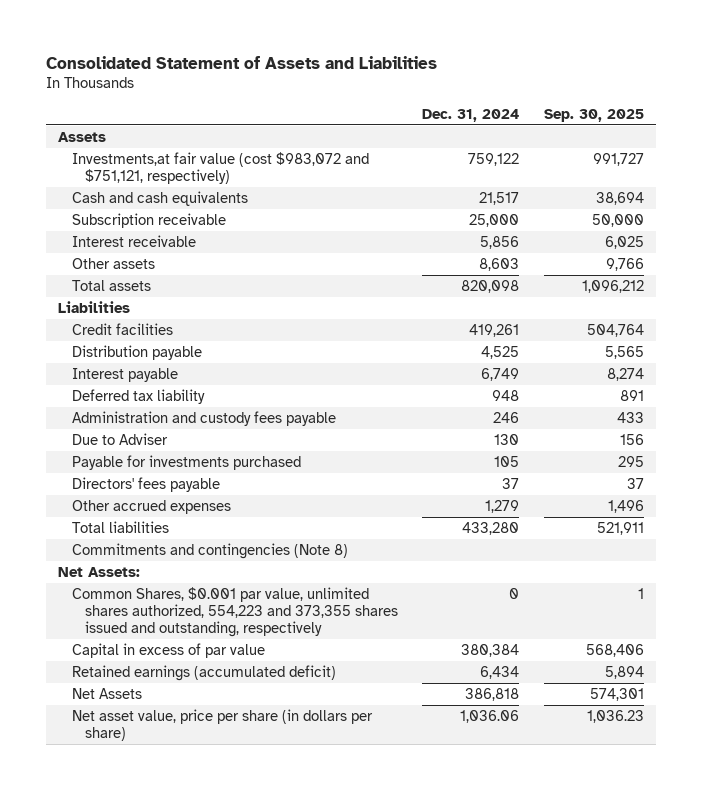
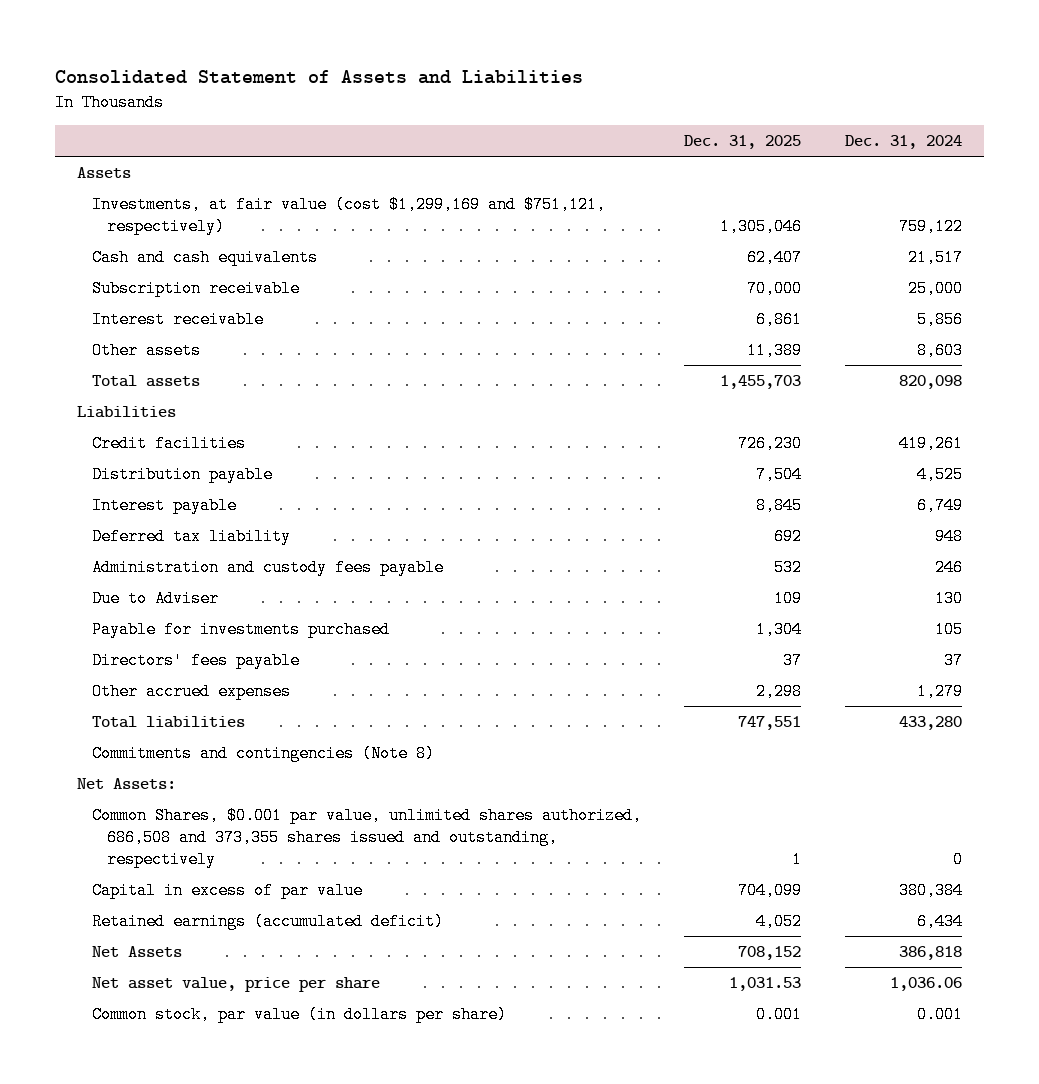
[543,108,644,122] Sep. 30, 2025 -> none
none -> [684,135,802,150] Dec. 31, 2025
[71,151,369,185] Investments,at fair value (cost $983,072 and $751,121, respectively) -> [91,195,606,235] Investments, at fair value (cost $1,299,169 and $751,121, respectively)
[71,586,398,638] Common Shares, $0.001 par value, unlimited shares authorized, 554,223 and 373,355 shares issued and outstanding, respectively -> [91,806,642,868] Common Shares, $0.001 par value, unlimited shares authorized, 686,508 and 373,355 shares issued and outstanding, respectively
[71,708,373,742] Net asset value, price per share (in dollars per share) -> [91,976,380,992] Net asset value, price per share
none -> [91,1005,507,1023] Common stock, par value (in dollars per share)

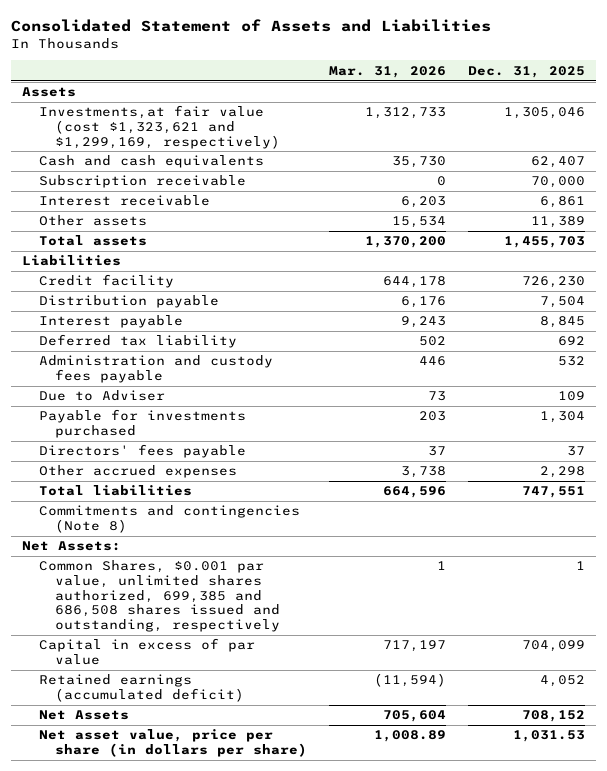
[844,135,962,150] Dec. 31, 2024 -> none
none -> [329,65,447,78] Mar. 31, 2026
[91,195,606,235] Investments, at fair value (cost $1,299,169 and $751,121, respectively) -> [38,105,281,149] Investments,at fair value (cost $1,323,621 and $1,299,169, respectively)
[91,434,246,452] Credit facilities -> [38,274,174,289] Credit facility
[91,806,642,868] Common Shares, $0.001 par value, unlimited shares authorized, 686,508 and 373,355 shares issued and outstanding, respectively -> [38,560,281,632] Common Shares, $0.001 par value, unlimited shares authorized, 699,385 and 686,508 shares issued and outstanding, respectively
[91,1005,507,1023] Common stock, par value (in dollars per share) -> none
[91,976,380,992] Net asset value, price per share -> [38,729,308,758] Net asset value, price per share (in dollars per share)

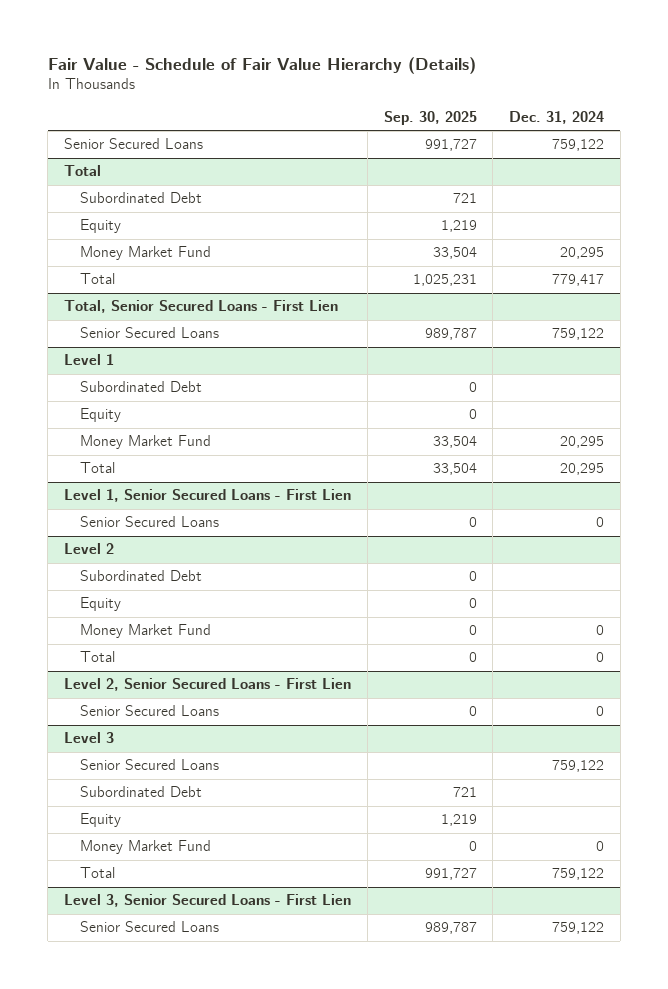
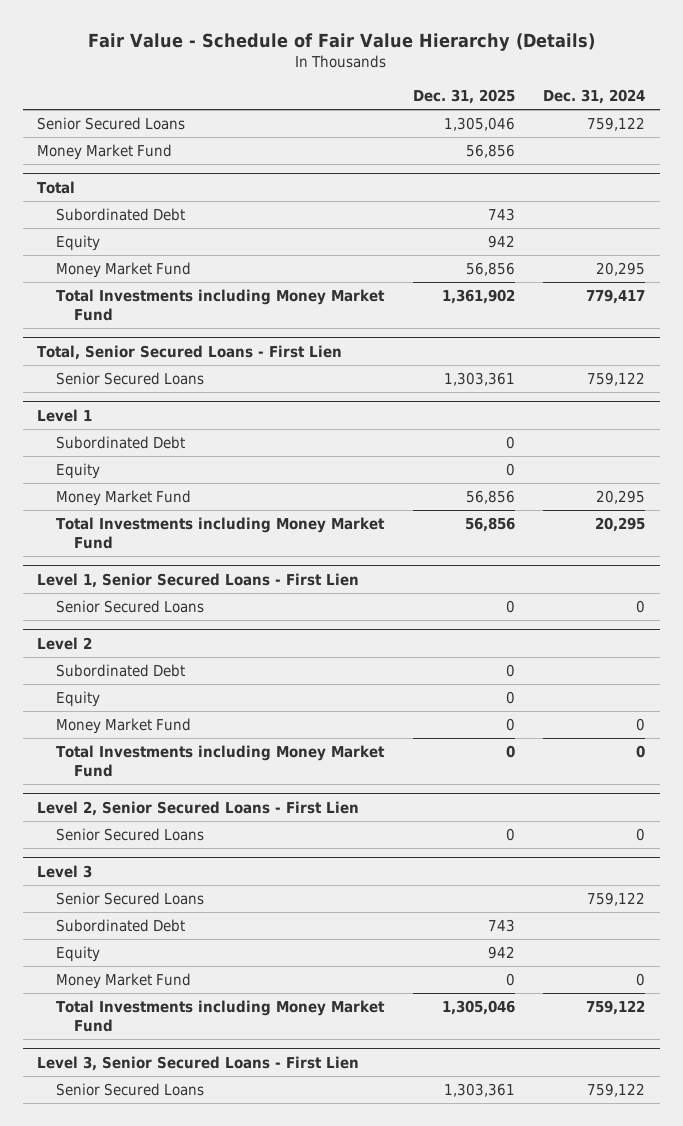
[383,110,477,125] Sep. 30, 2025 -> none
none -> [412,89,515,105] Dec. 31, 2025
none -> [37,143,173,160] Money Market Fund
[79,273,115,285] Total -> [55,288,385,322] Total Investments including Money Market Fund
[79,462,115,474] Total -> [55,516,385,550] Total Investments including Money Market Fund
[79,651,115,663] Total -> [55,744,385,778] Total Investments including Money Market Fund
[79,867,115,879] Total -> [55,999,385,1033] Total Investments including Money Market Fund

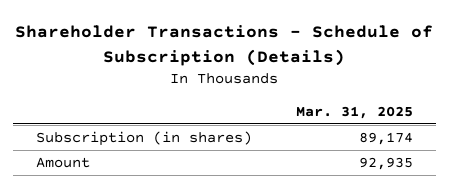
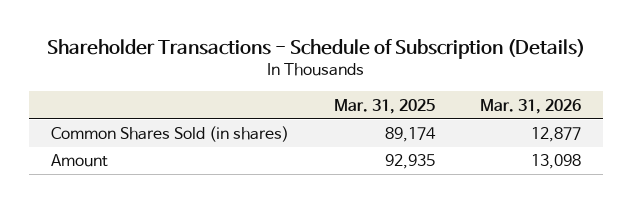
none -> [479,98,581,114] Mar. 31, 2026
[35,131,252,147] Subscription (in shares) -> [51,126,290,143] Common Shares Sold (in shares)

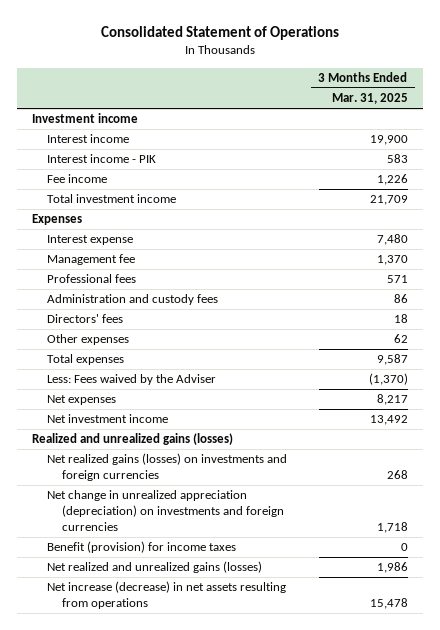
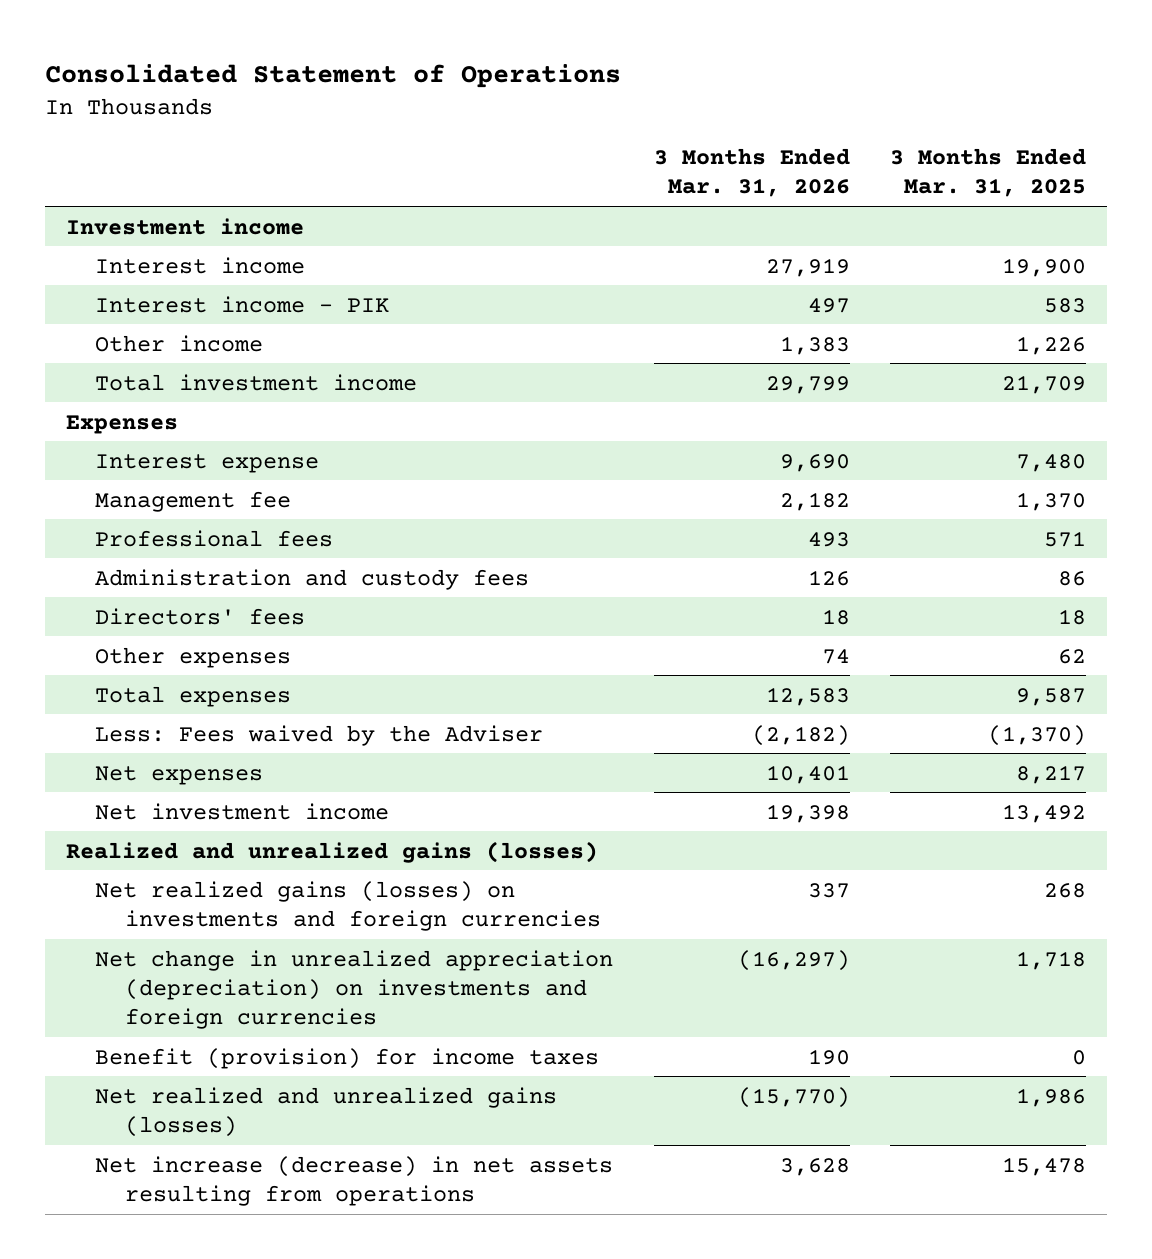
none -> [653,147,850,198] 3 Months Ended Mar. 31, 2026
[47,174,108,184] Fee income -> [95,334,264,352] Other income

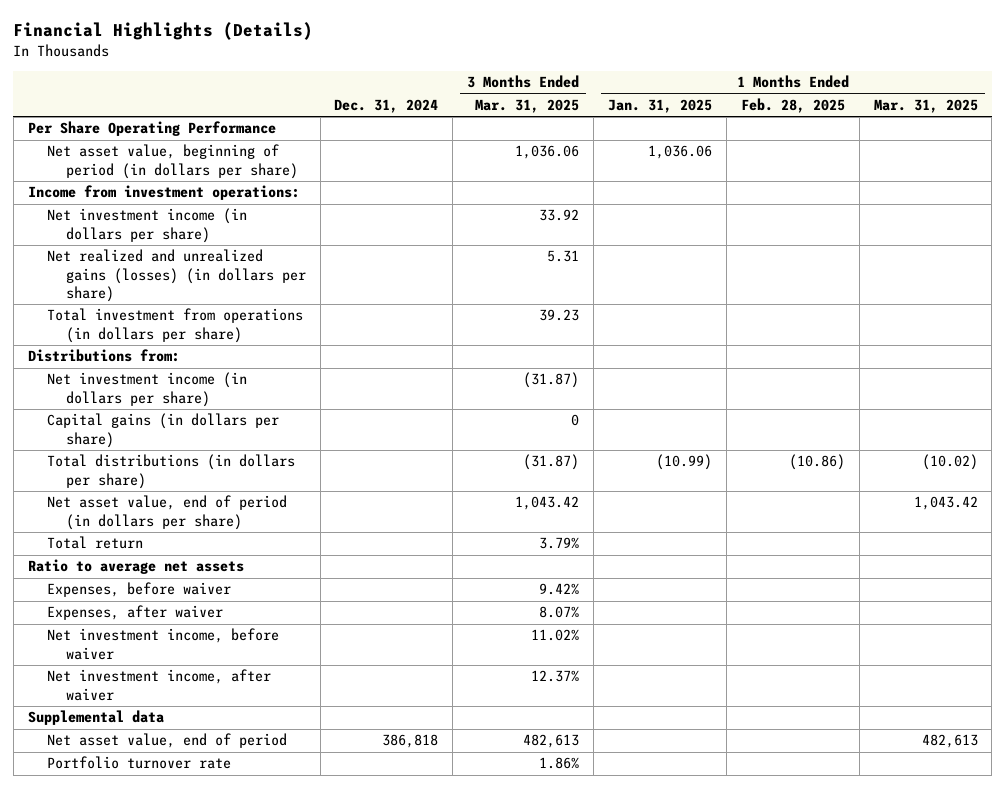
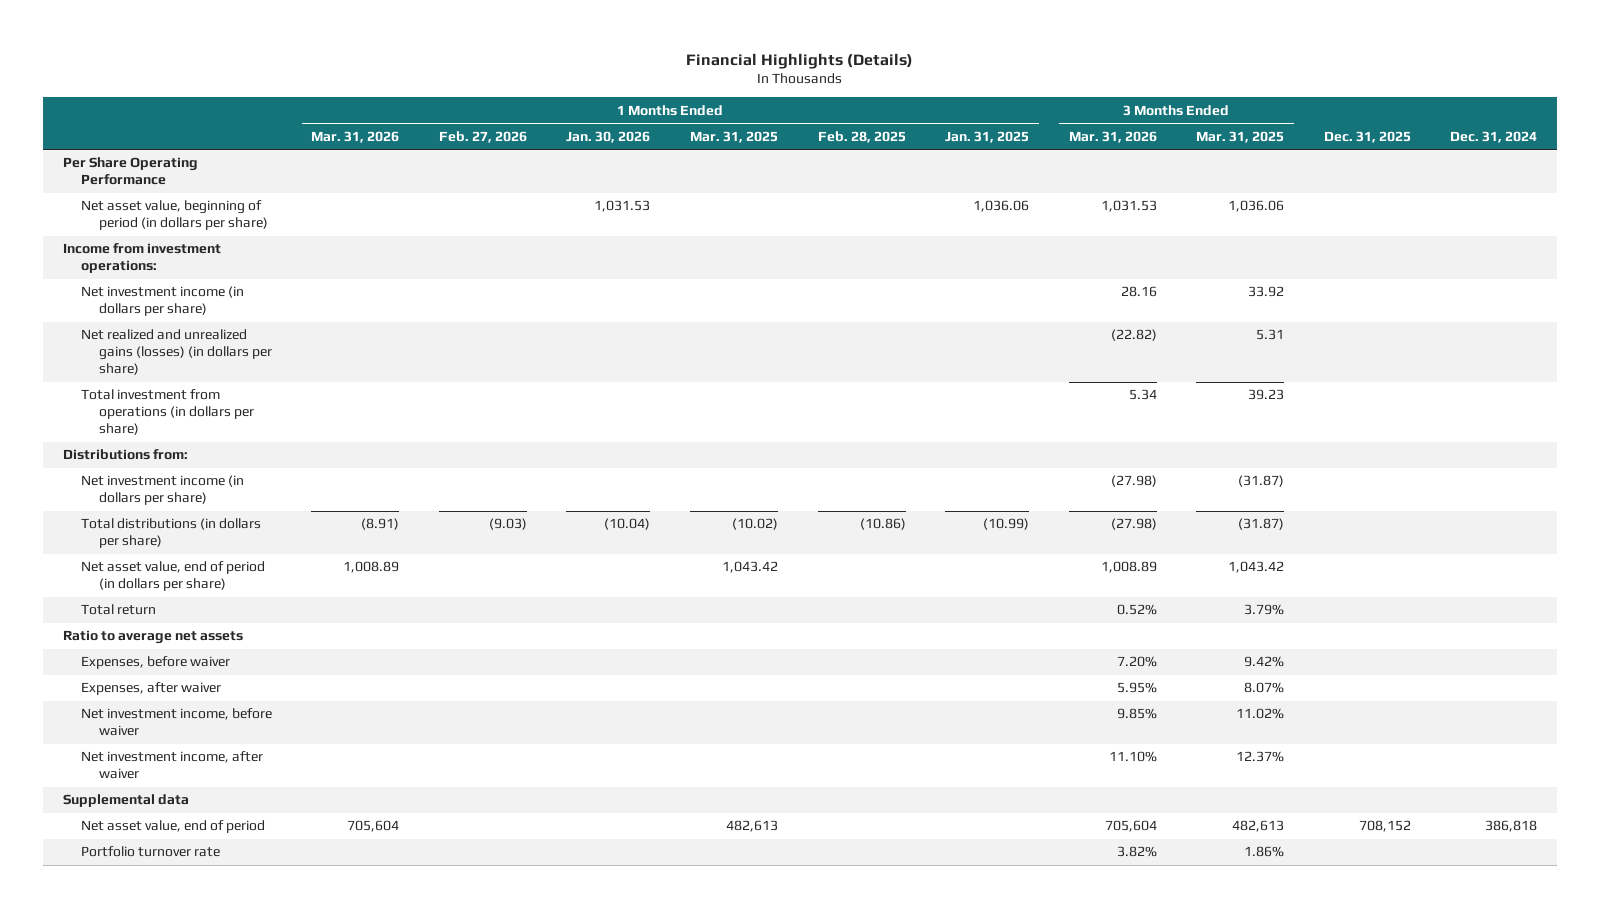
none -> [311,130,400,143] Mar. 31, 2026
none -> [438,130,527,143] Feb. 27, 2026
none -> [566,130,651,143] Jan. 30, 2026
none -> [1068,130,1157,143] Mar. 31, 2026
none -> [1323,130,1411,143] Dec. 31, 2025
[46,413,279,448] Capital gains (in dollars per share) -> none

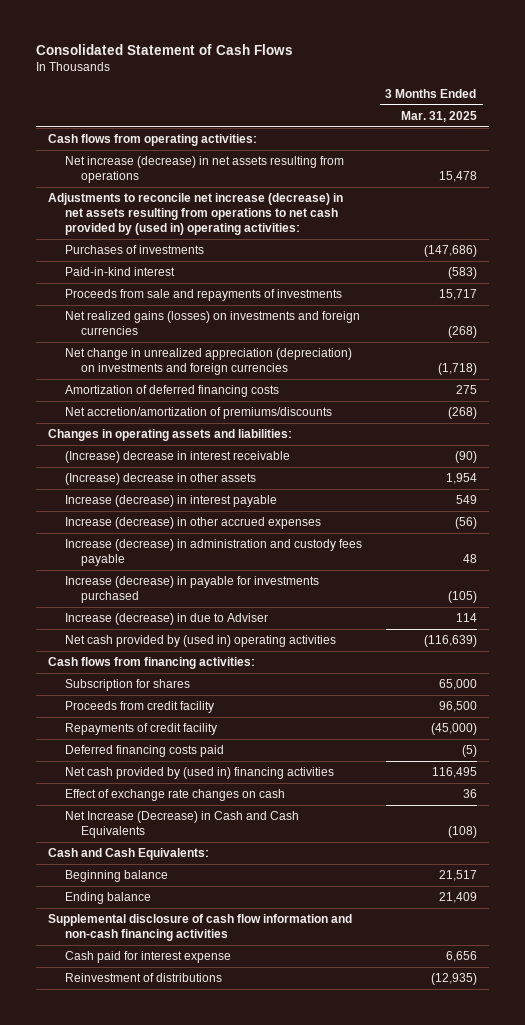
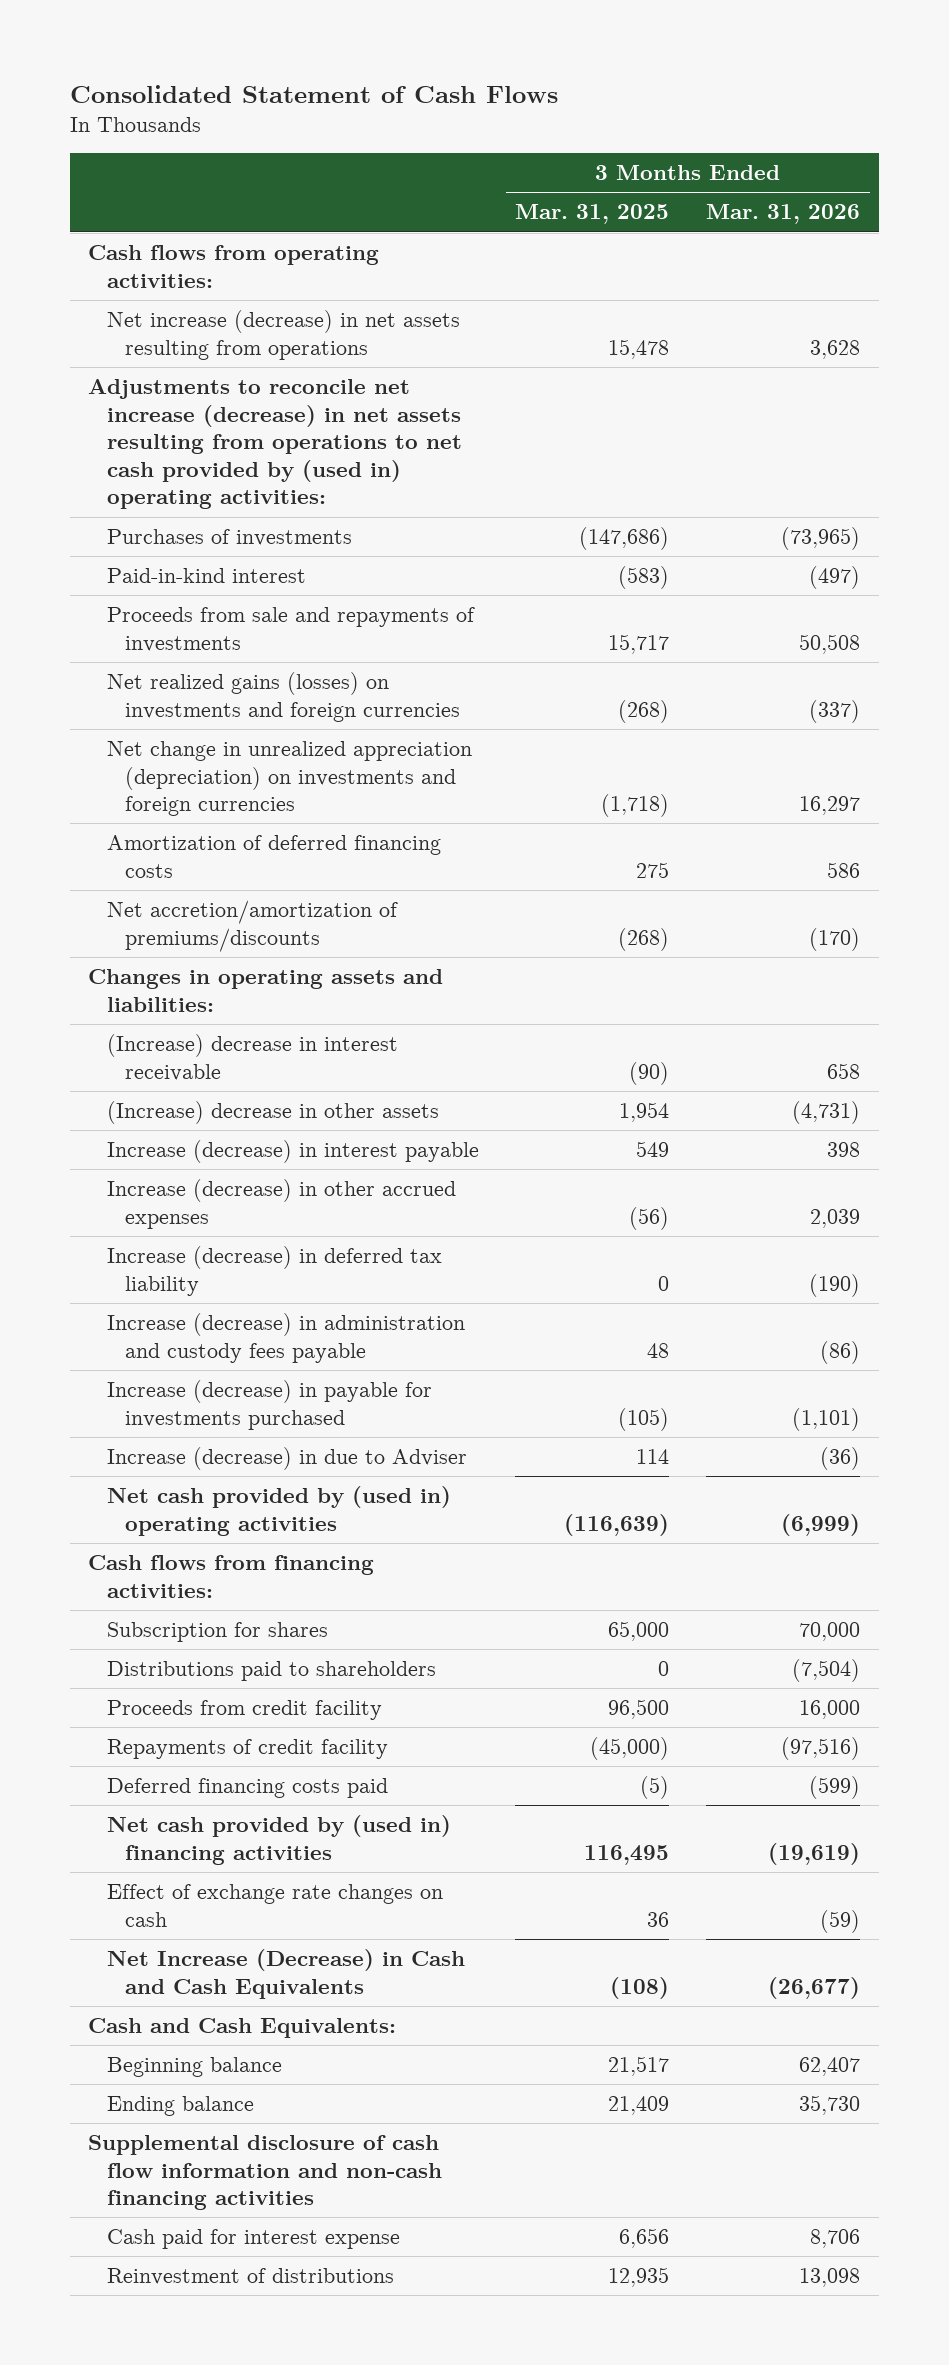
none -> [706,204,861,225] Mar. 31, 2026
none -> [106,1245,442,1296] Increase (decrease) in deferred tax liability
none -> [106,1660,436,1681] Distributions paid to shareholders
[430,973,477,986] (12,935) -> [608,2266,670,2287] 12,935

